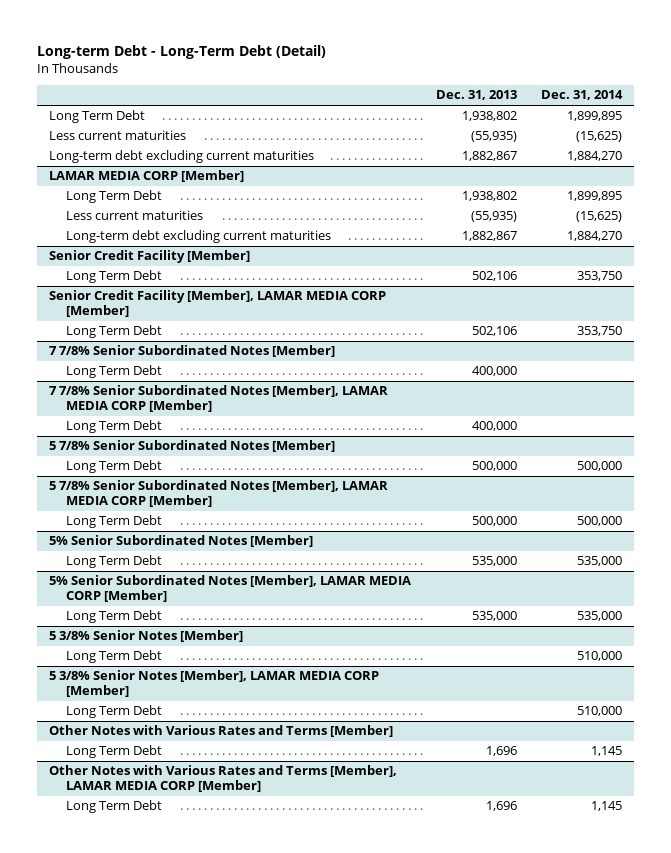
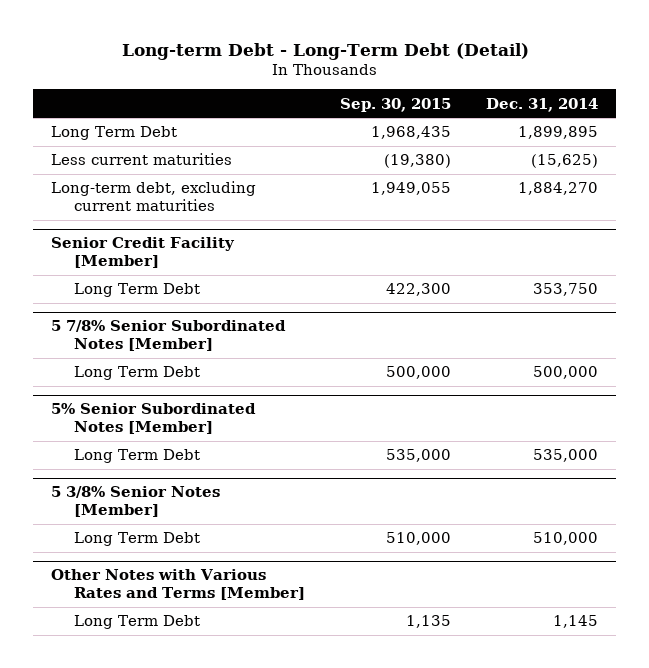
[435,90,517,101] Dec. 31, 2013 -> none
none -> [340,97,452,112] Sep. 30, 2015
[49,170,245,183] LAMAR MEDIA CORP [Member] -> none
[65,190,162,204] Long Term Debt -> none
[65,210,203,221] Less current maturities -> none
[65,230,331,244] Long-term debt excluding current maturities -> none
[49,150,315,164] Long-term debt excluding current maturities -> [50,181,256,212] Long-term debt, excluding current maturities
[49,290,387,318] Senior Credit Facility [Member], LAMAR MEDIA CORP [Member] -> none
[65,325,162,339] Long Term Debt -> none
[49,345,336,358] 7 7/8% Senior Subordinated Notes [Member] -> none
[65,365,162,379] Long Term Debt -> none
[49,385,389,413] 7 7/8% Senior Subordinated Notes [Member], LAMAR MEDIA CORP [Member] -> none
[65,420,162,434] Long Term Debt -> none
[49,480,389,508] 5 7/8% Senior Subordinated Notes [Member], LAMAR MEDIA CORP [Member] -> none
[65,515,162,529] Long Term Debt -> none
[49,575,412,603] 5% Senior Subordinated Notes [Member], LAMAR MEDIA CORP [Member] -> none
[65,610,162,624] Long Term Debt -> none
[49,670,380,698] 5 3/8% Senior Notes [Member], LAMAR MEDIA CORP [Member] -> none
[65,705,162,719] Long Term Debt -> none
[49,765,398,793] Other Notes with Various Rates and Terms [Member], LAMAR MEDIA CORP [Member] -> none
[65,800,162,814] Long Term Debt -> none

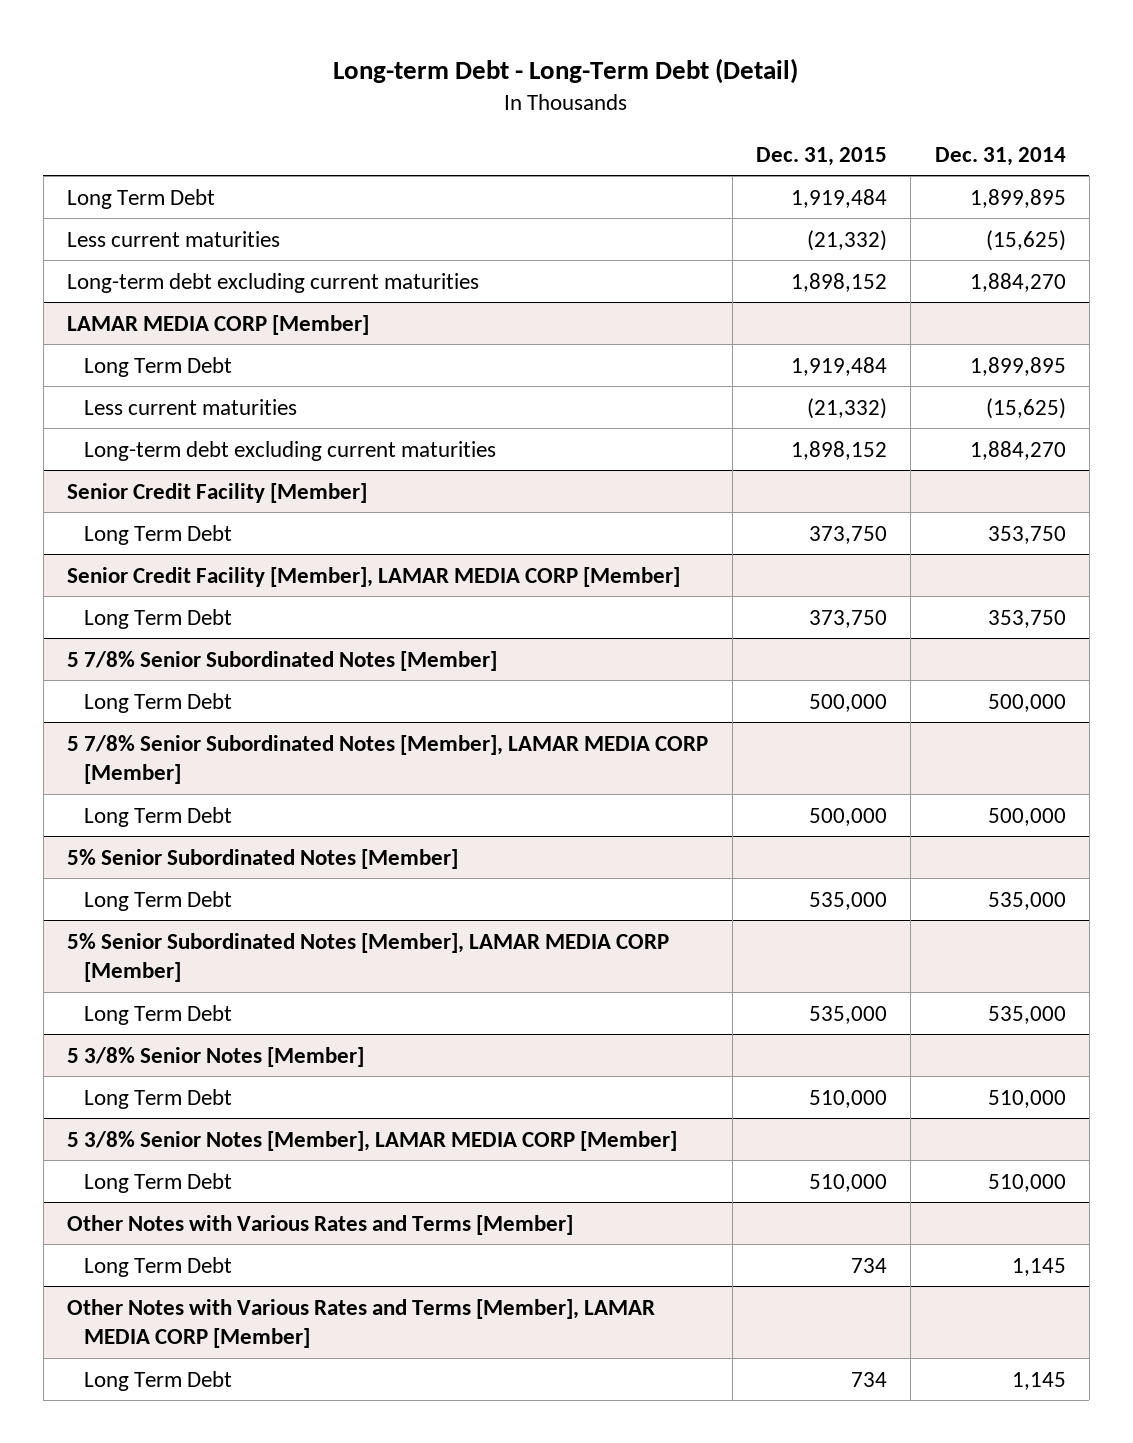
[340,97,452,112] Sep. 30, 2015 -> none
none -> [755,146,887,166] Dec. 31, 2015
[50,181,256,212] Long-term debt, excluding current maturities -> [67,272,480,293] Long-term debt excluding current maturities
none -> [67,314,370,335] LAMAR MEDIA CORP [Member]
none -> [84,356,233,377] Long Term Debt
none -> [84,398,298,415] Less current maturities
none -> [84,440,497,461] Long-term debt excluding current maturities
none -> [67,566,681,587] Senior Credit Facility [Member], LAMAR MEDIA CORP [Member]
none -> [84,608,233,629] Long Term Debt
none -> [67,734,709,784] 5 7/8% Senior Subordinated Notes [Member], LAMAR MEDIA CORP [Member]
none -> [84,806,233,827] Long Term Debt
none -> [67,932,670,982] 5% Senior Subordinated Notes [Member], LAMAR MEDIA CORP [Member]
none -> [84,1004,233,1025] Long Term Debt
none -> [67,1130,678,1151] 5 3/8% Senior Notes [Member], LAMAR MEDIA CORP [Member]
none -> [84,1172,233,1193] Long Term Debt
none -> [67,1298,656,1348] Other Notes with Various Rates and Terms [Member], LAMAR MEDIA CORP [Member]
none -> [84,1370,233,1391] Long Term Debt

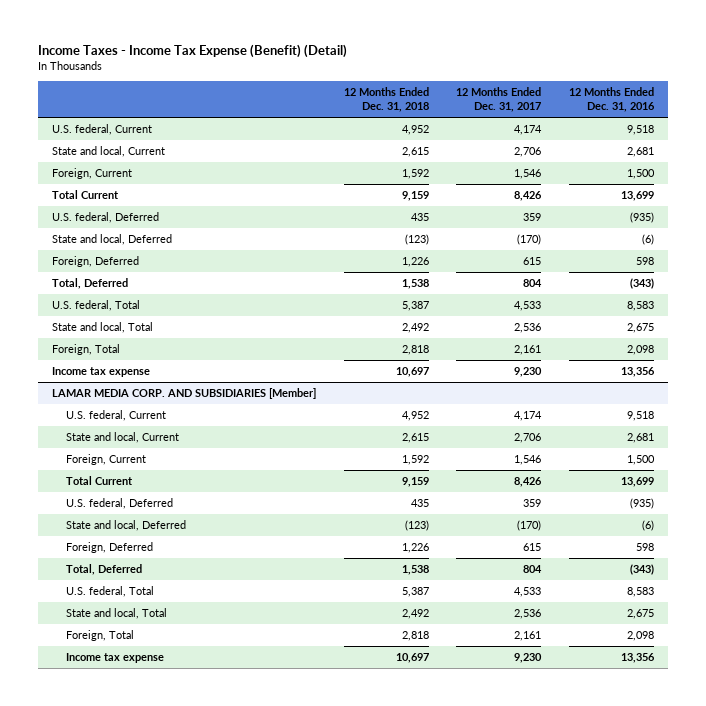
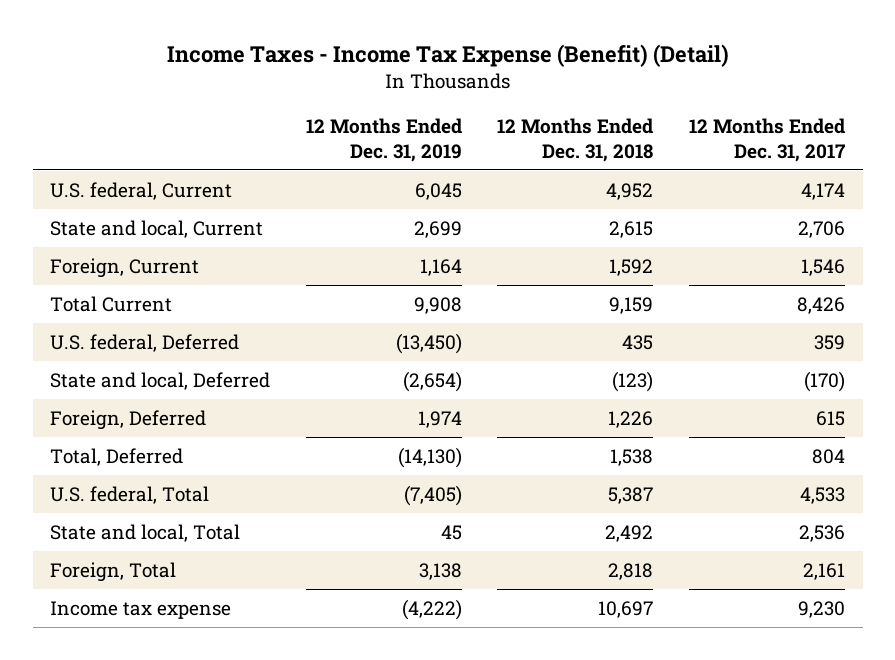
[569,87,656,112] 12 Months Ended Dec. 31, 2016 -> none
none -> [305,118,462,162] 12 Months Ended Dec. 31, 2019
[51,388,316,400] LAMAR MEDIA CORP. AND SUBSIDIARIES [Member] -> none
[66,410,167,422] U.S. federal, Current -> none
[66,432,180,444] State and local, Current -> none
[66,454,147,466] Foreign, Current -> none
[66,476,134,486] Total Current -> none
[66,498,174,510] U.S. federal, Deferred -> none
[66,520,187,532] State and local, Deferred -> none
[66,542,154,554] Foreign, Deferred -> none
[66,564,143,576] Total, Deferred -> none
[66,586,155,598] U.S. federal, Total -> none
[66,608,168,620] State and local, Total -> none
[66,630,135,642] Foreign, Total -> none
[66,653,165,664] Income tax expense -> none

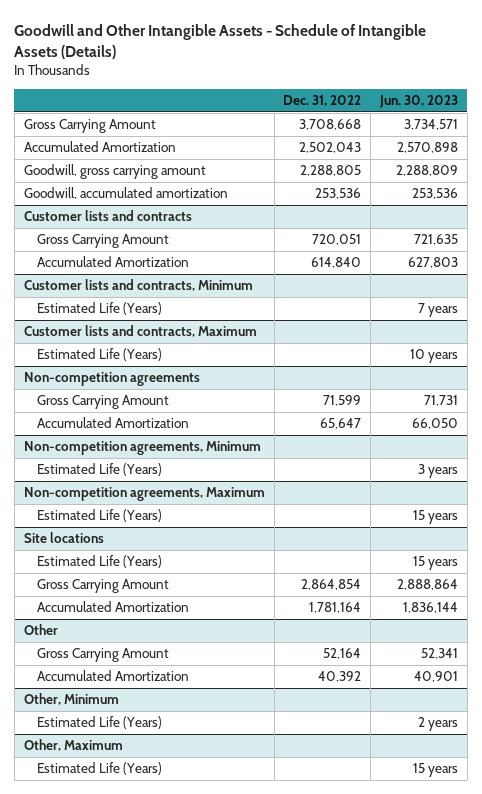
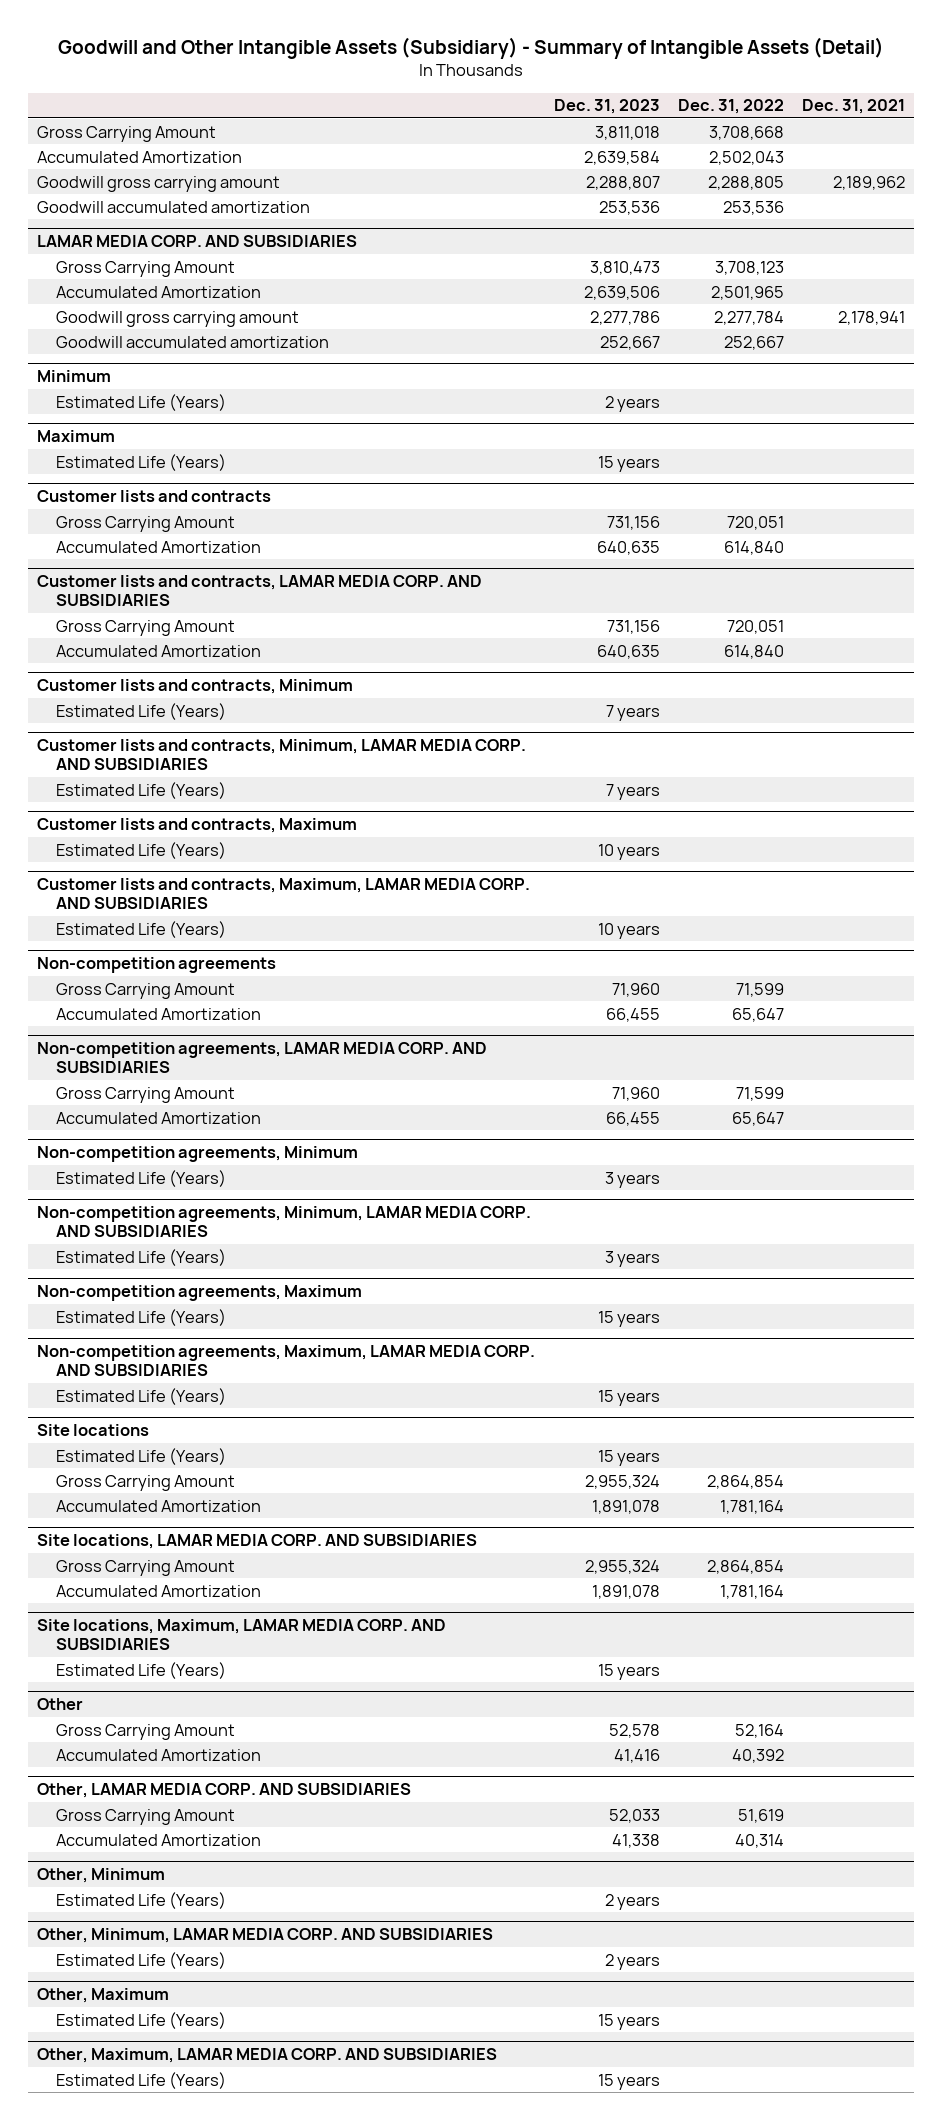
[14,23,427,59] Goodwill and Other Intangible Assets - Schedule of Intangible Assets (Details) -> [58,36,885,59] Goodwill and Other Intangible Assets (Subsidiary) - Summary of Intangible Assets (Detail)
[378,95,458,109] Jun. 30, 2023 -> none
none -> [553,99,660,115] Dec. 31, 2023
none -> [802,99,906,115] Dec. 31, 2021
[23,164,206,180] Goodwill, gross carrying amount -> [37,175,281,192] Goodwill gross carrying amount
[23,187,228,200] Goodwill, accumulated amortization -> [37,200,311,213] Goodwill accumulated amortization
none -> [37,235,358,248] LAMAR MEDIA CORP. AND SUBSIDIARIES
none -> [55,260,235,277] Gross Carrying Amount
none -> [55,285,261,298] Accumulated Amortization
none -> [55,310,299,327] Goodwill gross carrying amount
none -> [55,335,329,348] Goodwill accumulated amortization
none -> [37,370,112,383] Minimum
none -> [55,393,226,411] Estimated Life (Years)
none -> [37,430,116,443] Maximum
none -> [55,453,226,471] Estimated Life (Years)
none -> [37,575,483,607] Customer lists and contracts, LAMAR MEDIA CORP. AND SUBSIDIARIES
none -> [55,619,235,636] Gross Carrying Amount
none -> [55,644,261,657] Accumulated Amortization
none -> [37,739,527,771] Customer lists and contracts, Minimum, LAMAR MEDIA CORP. AND SUBSIDIARIES
none -> [55,781,226,799] Estimated Life (Years)
none -> [37,878,531,910] Customer lists and contracts, Maximum, LAMAR MEDIA CORP. AND SUBSIDIARIES
none -> [55,920,226,938] Estimated Life (Years)
none -> [37,1042,488,1074] Non-competition agreements, LAMAR MEDIA CORP. AND SUBSIDIARIES
none -> [55,1086,235,1103] Gross Carrying Amount
none -> [55,1111,261,1124] Accumulated Amortization
none -> [37,1206,532,1238] Non-competition agreements, Minimum, LAMAR MEDIA CORP. AND SUBSIDIARIES
none -> [55,1248,226,1266] Estimated Life (Years)
none -> [37,1345,536,1377] Non-competition agreements, Maximum, LAMAR MEDIA CORP. AND SUBSIDIARIES
none -> [55,1387,226,1405] Estimated Life (Years)
none -> [37,1534,478,1550] Site locations, LAMAR MEDIA CORP. AND SUBSIDIARIES
none -> [55,1559,235,1576] Gross Carrying Amount
none -> [55,1584,261,1597] Accumulated Amortization
none -> [37,1619,447,1651] Site locations, Maximum, LAMAR MEDIA CORP. AND SUBSIDIARIES
none -> [55,1661,226,1679] Estimated Life (Years)
none -> [37,1783,412,1799] Other, LAMAR MEDIA CORP. AND SUBSIDIARIES
none -> [55,1808,235,1825] Gross Carrying Amount
none -> [55,1833,261,1846] Accumulated Amortization
none -> [37,1928,494,1944] Other, Minimum, LAMAR MEDIA CORP. AND SUBSIDIARIES
none -> [55,1951,226,1969] Estimated Life (Years)
none -> [37,2048,498,2064] Other, Maximum, LAMAR MEDIA CORP. AND SUBSIDIARIES
none -> [55,2071,226,2089] Estimated Life (Years)

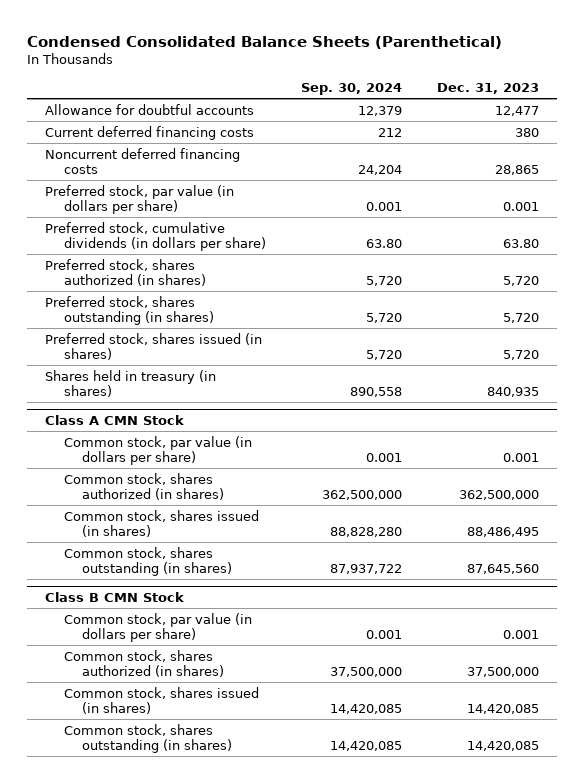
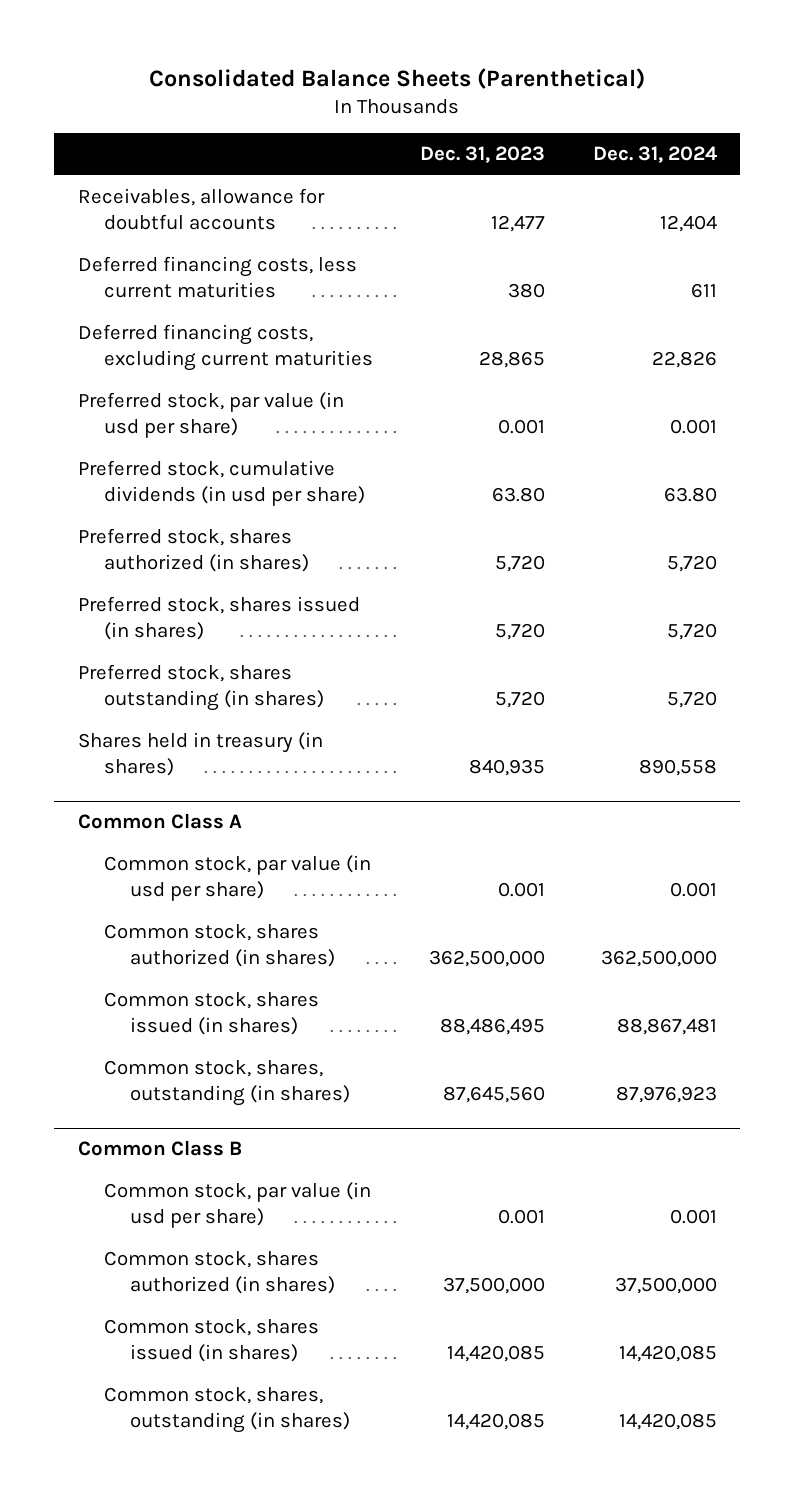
[27,35,503,49] Condensed Consolidated Balance Sheets (Parenthetical) -> [149,67,646,89] Consolidated Balance Sheets (Parenthetical)
[300,83,402,96] Sep. 30, 2024 -> none
none -> [592,146,717,164] Dec. 31, 2024
[45,103,255,115] Allowance for doubtful accounts -> [77,188,325,231] Receivables, allowance for doubtful accounts
[45,125,255,140] Current deferred financing costs -> [77,256,357,299] Deferred financing costs, less current maturities
[45,147,241,174] Noncurrent deferred financing costs -> [77,324,373,372] Deferred financing costs, excluding current maturities
[45,184,235,214] Preferred stock, par value (in dollars per share) -> [77,392,344,439] Preferred stock, par value (in usd per share)
[45,221,266,251] Preferred stock, cumulative dividends (in dollars per share) -> [77,460,365,507] Preferred stock, cumulative dividends (in usd per share)
[45,295,214,325] Preferred stock, shares outstanding (in shares) -> [77,664,324,712] Preferred stock, shares outstanding (in shares)
[45,415,185,426] Class A CMN Stock -> [77,813,242,830] Common Class A
[63,435,252,465] Common stock, par value (in dollars per share) -> [103,855,371,902] Common stock, par value (in usd per share)
[63,546,233,576] Common stock, shares outstanding (in shares) -> [103,1060,351,1107] Common stock, shares, outstanding (in shares)
[45,592,185,603] Class B CMN Stock -> [77,1140,242,1157] Common Class B
[63,612,252,642] Common stock, par value (in dollars per share) -> [103,1182,371,1229] Common stock, par value (in usd per share)
[63,723,233,753] Common stock, shares outstanding (in shares) -> [103,1387,351,1434] Common stock, shares, outstanding (in shares)

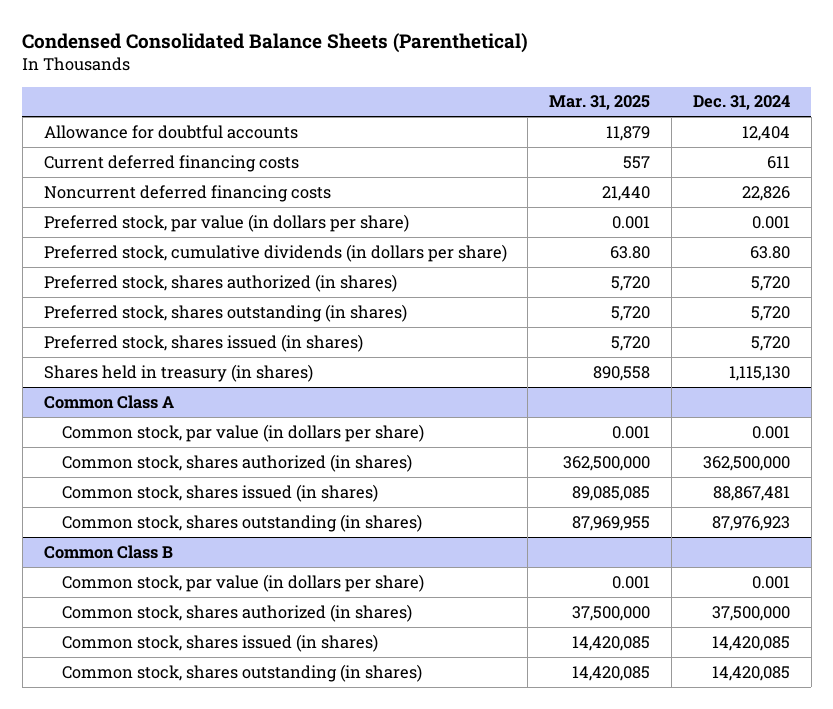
[149,67,646,89] Consolidated Balance Sheets (Parenthetical) -> [22,32,529,53] Condensed Consolidated Balance Sheets (Parenthetical)
[420,146,546,164] Dec. 31, 2023 -> none
none -> [549,95,651,111] Mar. 31, 2025
[77,188,325,231] Receivables, allowance for doubtful accounts -> [43,124,298,139] Allowance for doubtful accounts
[77,256,357,299] Deferred financing costs, less current maturities -> [43,154,299,172] Current deferred financing costs
[77,324,373,372] Deferred financing costs, excluding current maturities -> [43,184,331,202] Noncurrent deferred financing costs
[77,392,344,439] Preferred stock, par value (in usd per share) -> [43,213,409,232] Preferred stock, par value (in dollars per share)
[77,460,365,507] Preferred stock, cumulative dividends (in usd per share) -> [43,243,507,262] Preferred stock, cumulative dividends (in dollars per share)
[77,596,360,641] Preferred stock, shares issued (in shares) -> [43,333,363,352] Preferred stock, shares issued (in shares)
[638,759,717,777] 890,558 -> [728,365,790,381] 1,115,130
[103,855,371,902] Common stock, par value (in usd per share) -> [62,423,425,442] Common stock, par value (in dollars per share)
[103,1060,351,1107] Common stock, shares, outstanding (in shares) -> [62,513,423,532] Common stock, shares outstanding (in shares)
[103,1182,371,1229] Common stock, par value (in usd per share) -> [62,573,425,592] Common stock, par value (in dollars per share)
[103,1387,351,1434] Common stock, shares, outstanding (in shares) -> [62,663,423,682] Common stock, shares outstanding (in shares)

